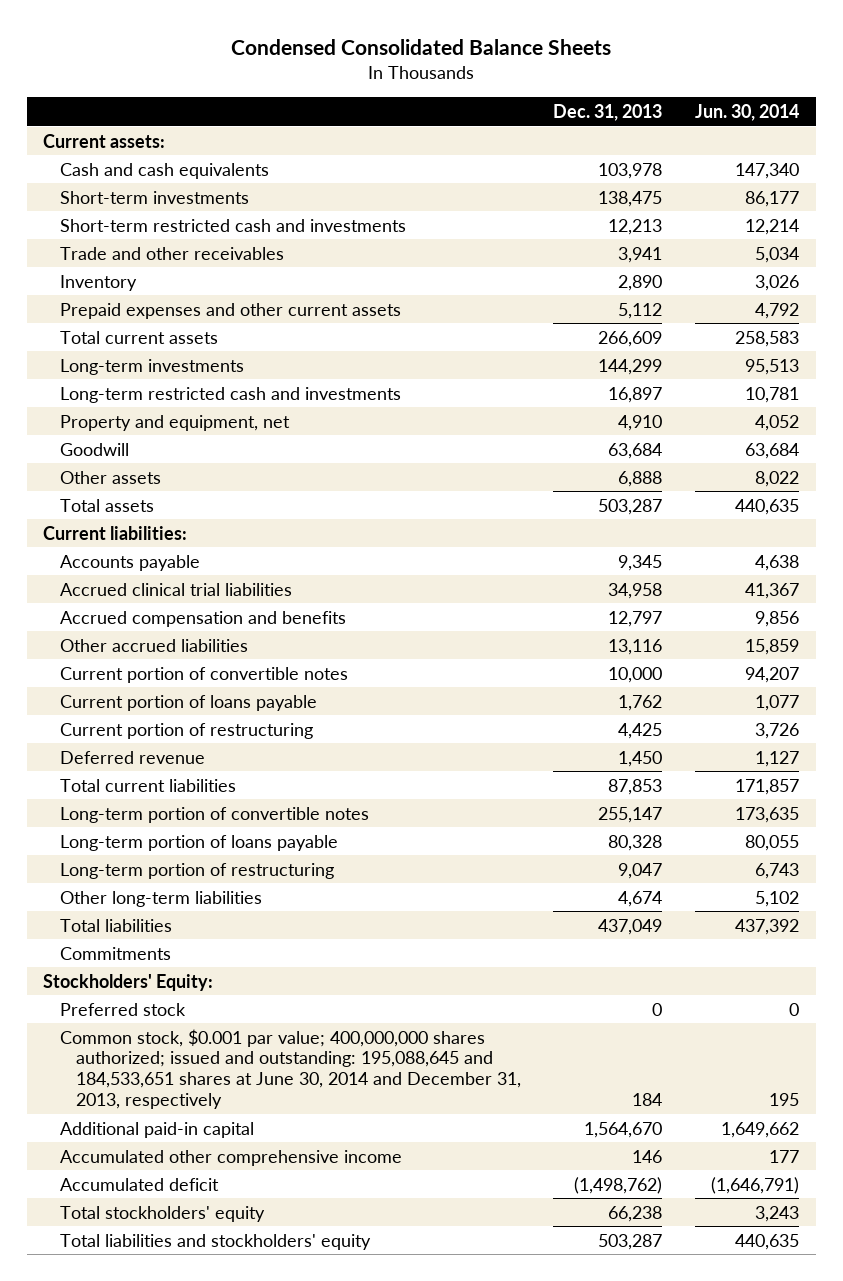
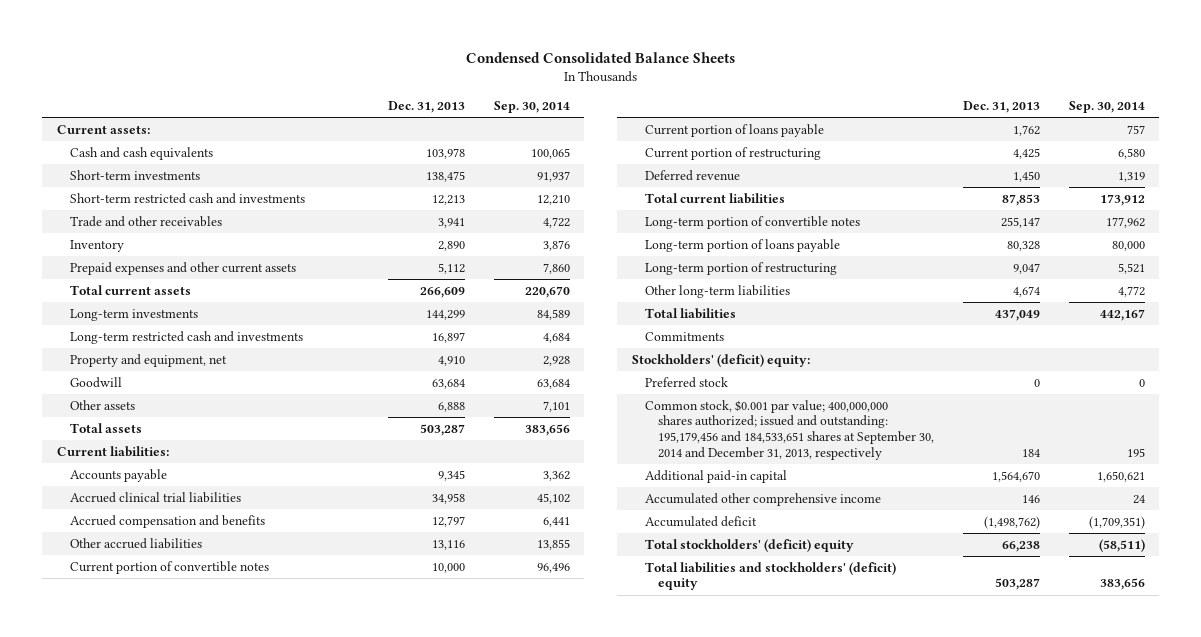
[695,104,800,122] Jun. 30, 2014 -> none
none -> [493,100,570,113] Sep. 30, 2014
[43,973,214,991] Stockholders' Equity: -> [631,353,810,367] Stockholders' (deficit) equity:
[59,1028,521,1109] Common stock, $0.001 par value; 400,000,000 shares authorized; issued and outstanding: 195,088,645 and 184,533,651 shares at June 30, 2014 and December 31, 2013, respectively -> [644,399,935,460] Common stock, $0.001 par value; 400,000,000 shares authorized; issued and outstanding: 195,179,456 and 184,533,651 shares at September 30, 2014 and December 31, 2013, respectively
[59,1205,265,1222] Total stockholders' equity -> [644,538,854,552] Total stockholders' (deficit) equity
[59,1233,371,1250] Total liabilities and stockholders' equity -> [644,561,896,591] Total liabilities and stockholders' (deficit) equity

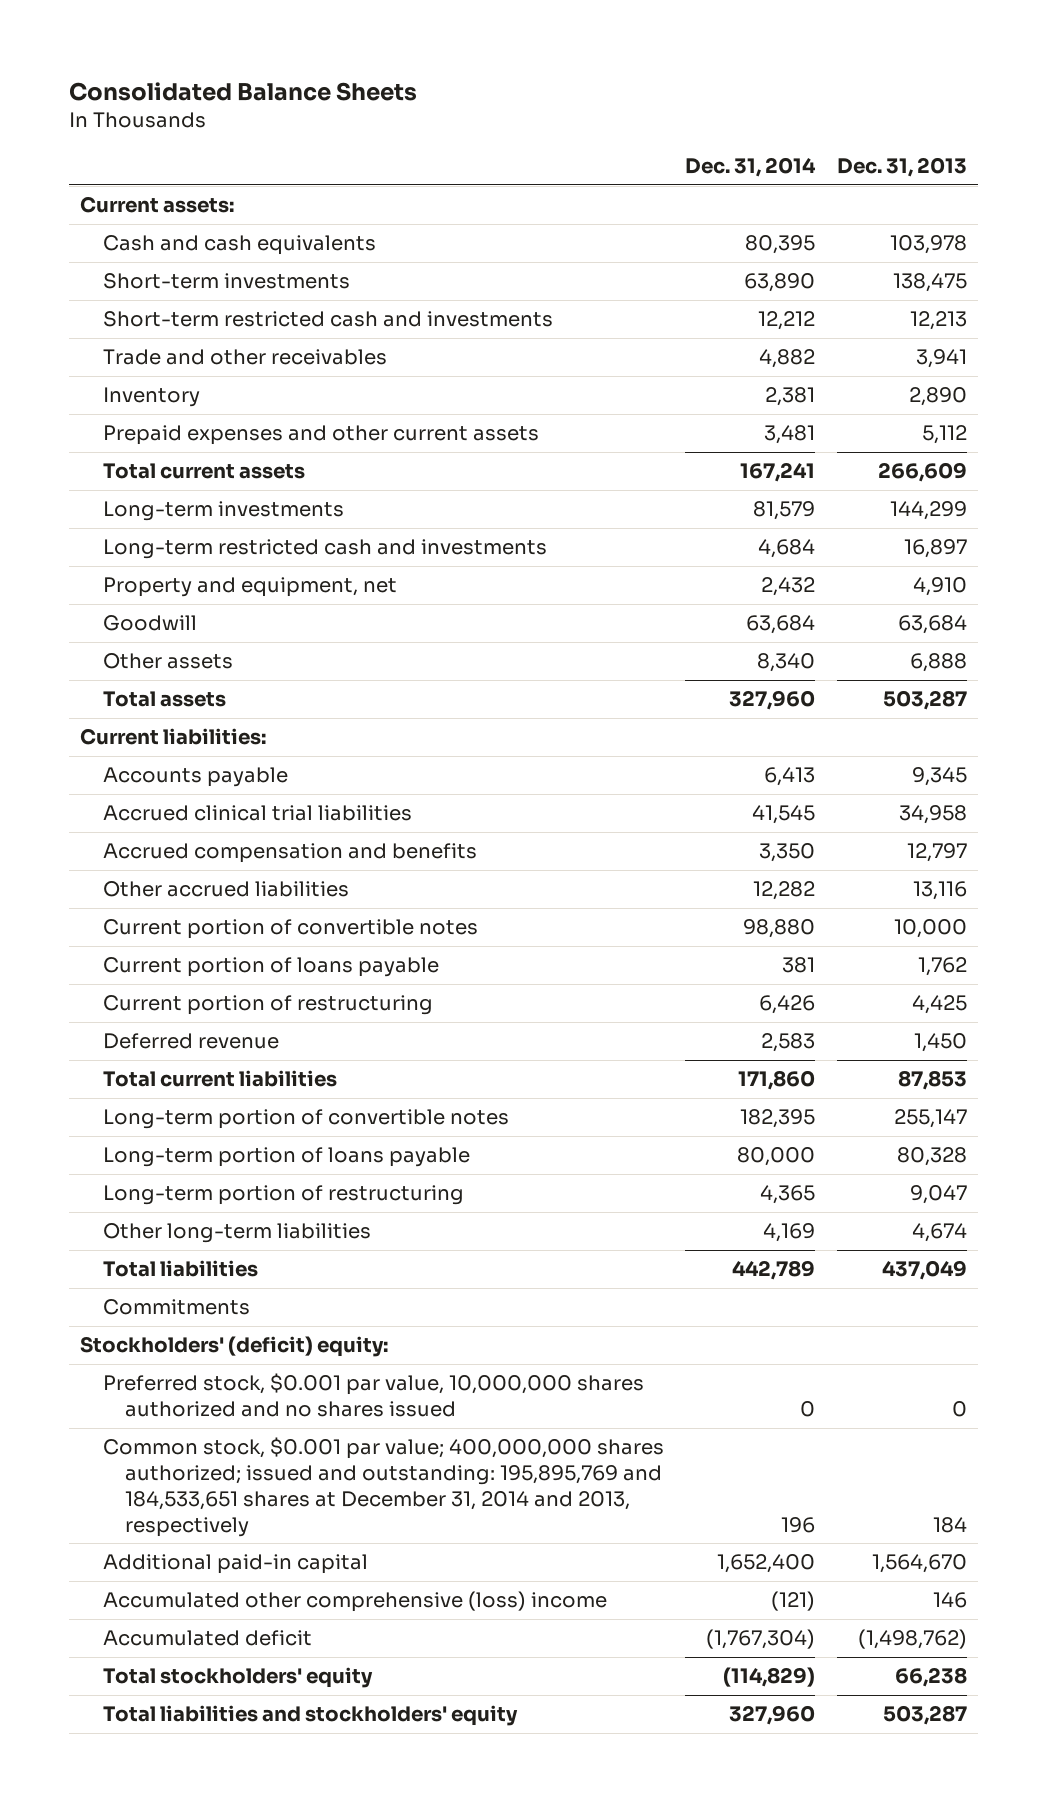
[465,51,735,63] Condensed Consolidated Balance Sheets -> [69,82,418,102] Consolidated Balance Sheets
[493,100,570,113] Sep. 30, 2014 -> none
none -> [685,157,817,178] Dec. 31, 2014
[644,376,728,388] Preferred stock -> [102,1373,644,1417] Preferred stock, $0.001 par value, 10,000,000 shares authorized and no shares issued
[644,399,935,460] Common stock, $0.001 par value; 400,000,000 shares authorized; issued and outstanding: 195,179,456 and 184,533,651 shares at September 30, 2014 and December 31, 2013, respectively -> [102,1437,664,1537] Common stock, $0.001 par value; 400,000,000 shares authorized; issued and outstanding: 195,895,769 and 184,533,651 shares at December 31, 2014 and 2013, respectively
[644,492,881,506] Accumulated other comprehensive income -> [102,1591,607,1613] Accumulated other comprehensive (loss) income
[644,538,854,552] Total stockholders' (deficit) equity -> [102,1667,373,1689] Total stockholders' equity
[644,561,896,591] Total liabilities and stockholders' (deficit) equity -> [102,1705,518,1727] Total liabilities and stockholders' equity

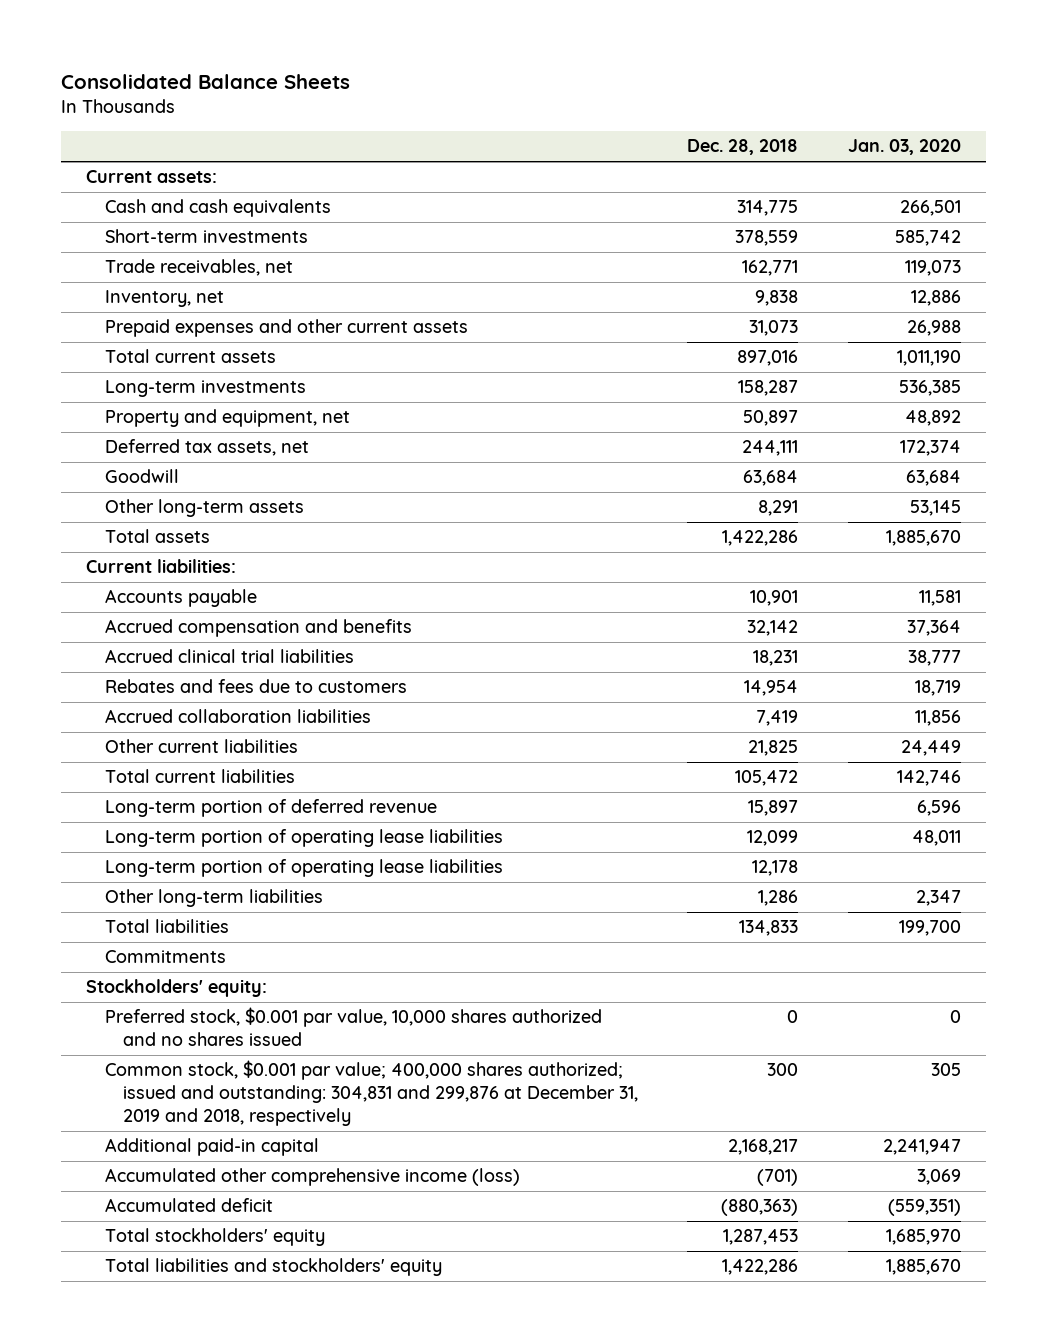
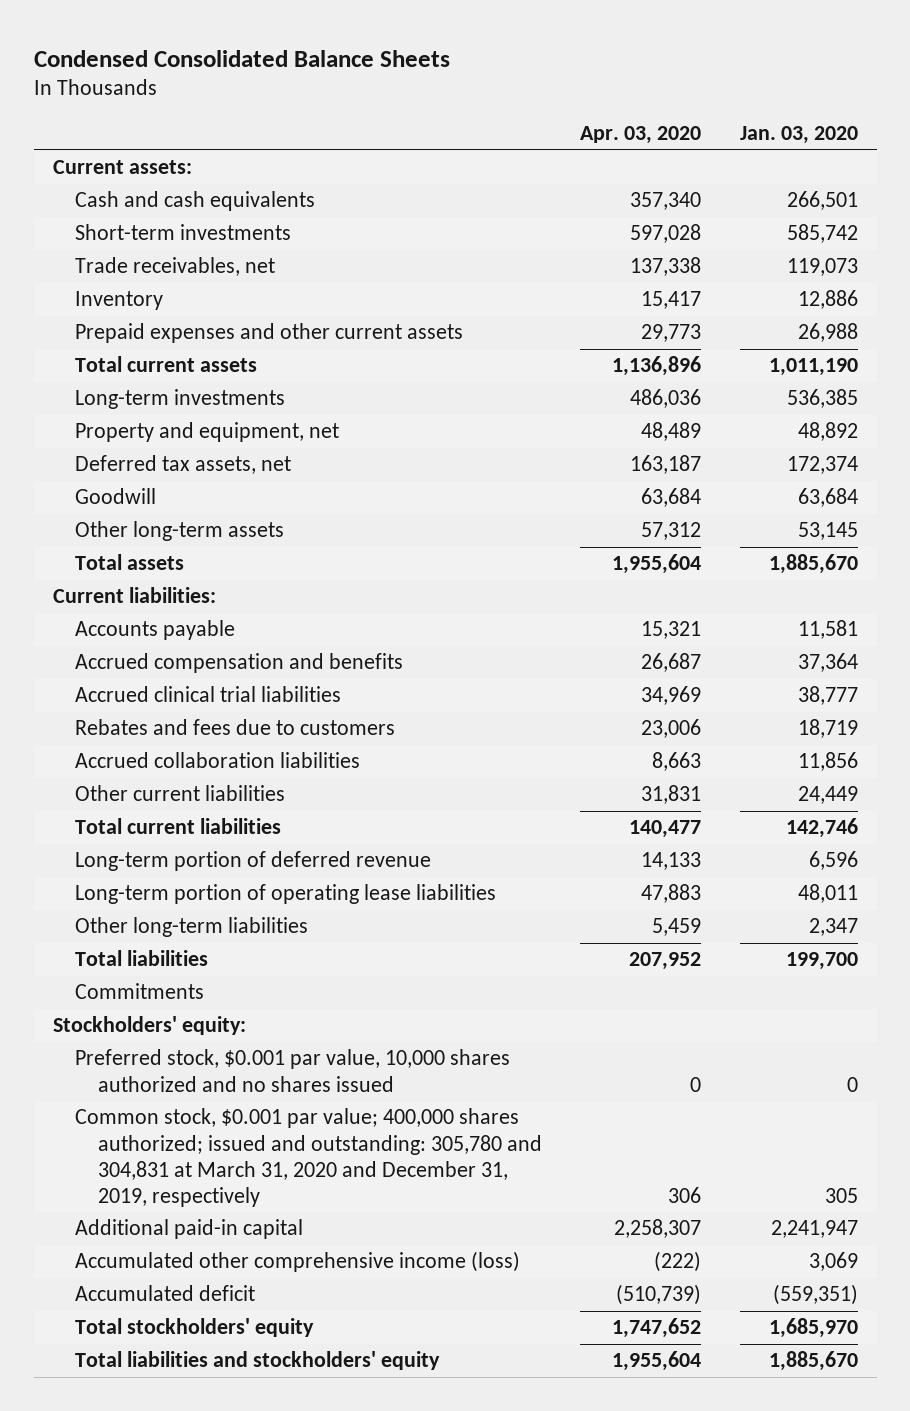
[61,74,351,90] Consolidated Balance Sheets -> [33,49,450,67] Condensed Consolidated Balance Sheets
[687,139,799,156] Dec. 28, 2018 -> none
none -> [580,125,702,144] Apr. 03, 2020
[104,290,224,308] Inventory, net -> [75,291,164,311] Inventory
[104,859,503,878] Long-term portion of operating lease liabilities -> none
[104,1060,638,1127] Common stock, $0.001 par value; 400,000 shares authorized; issued and outstanding: 304,831 and 299,876 at December 31, 2019 and 2018, respectively -> [75,1108,542,1207] Common stock, $0.001 par value; 400,000 shares authorized; issued and outstanding: 305,780 and 304,831 at March 31, 2020 and December 31, 2019, respectively

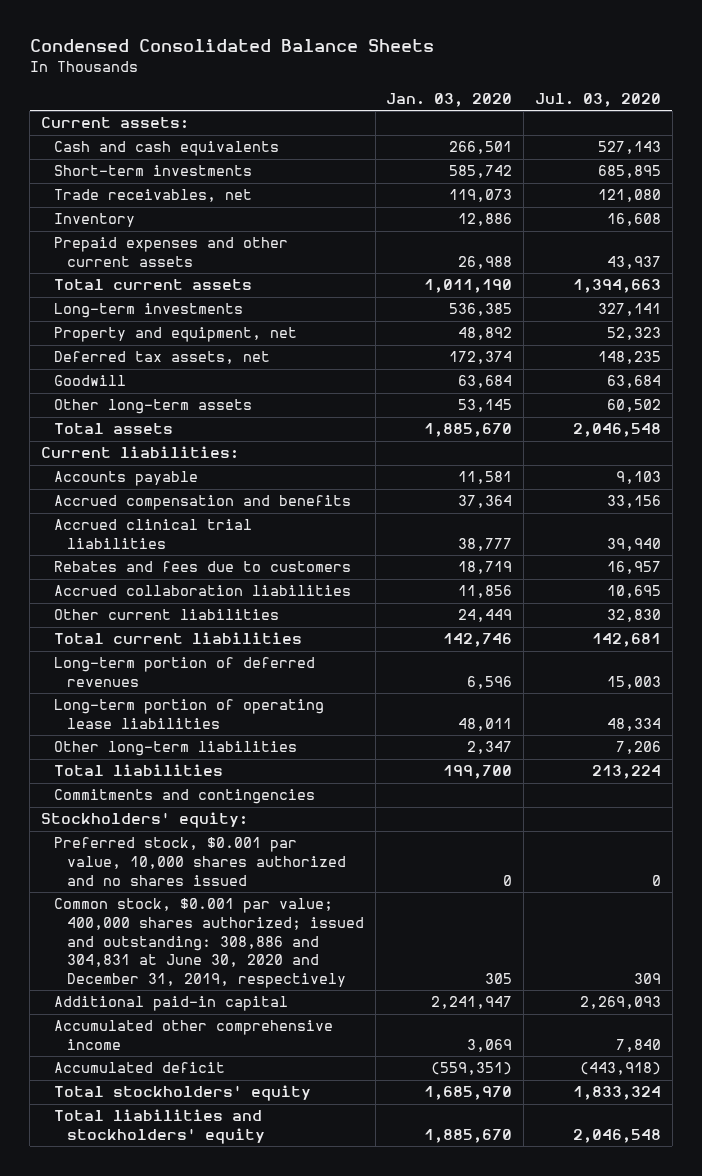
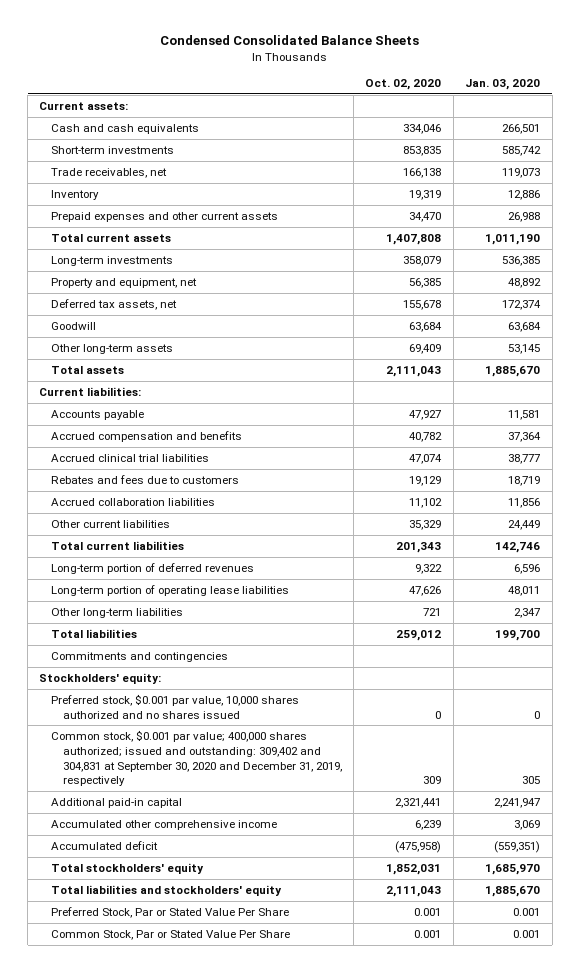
[534,92,661,107] Jul. 03, 2020 -> none
none -> [365,78,442,90] Oct. 02, 2020
[53,898,364,988] Common stock, $0.001 par value; 400,000 shares authorized; issued and outstanding: 308,886 and 304,831 at June 30, 2020 and December 31, 2019, respectively -> [50,729,342,787] Common stock, $0.001 par value; 400,000 shares authorized; issued and outstanding: 309,402 and 304,831 at September 30, 2020 and December 31, 2019, respectively
none -> [50,906,289,918] Preferred Stock, Par or Stated Value Per Share
none -> [50,929,290,940] Common Stock, Par or Stated Value Per Share

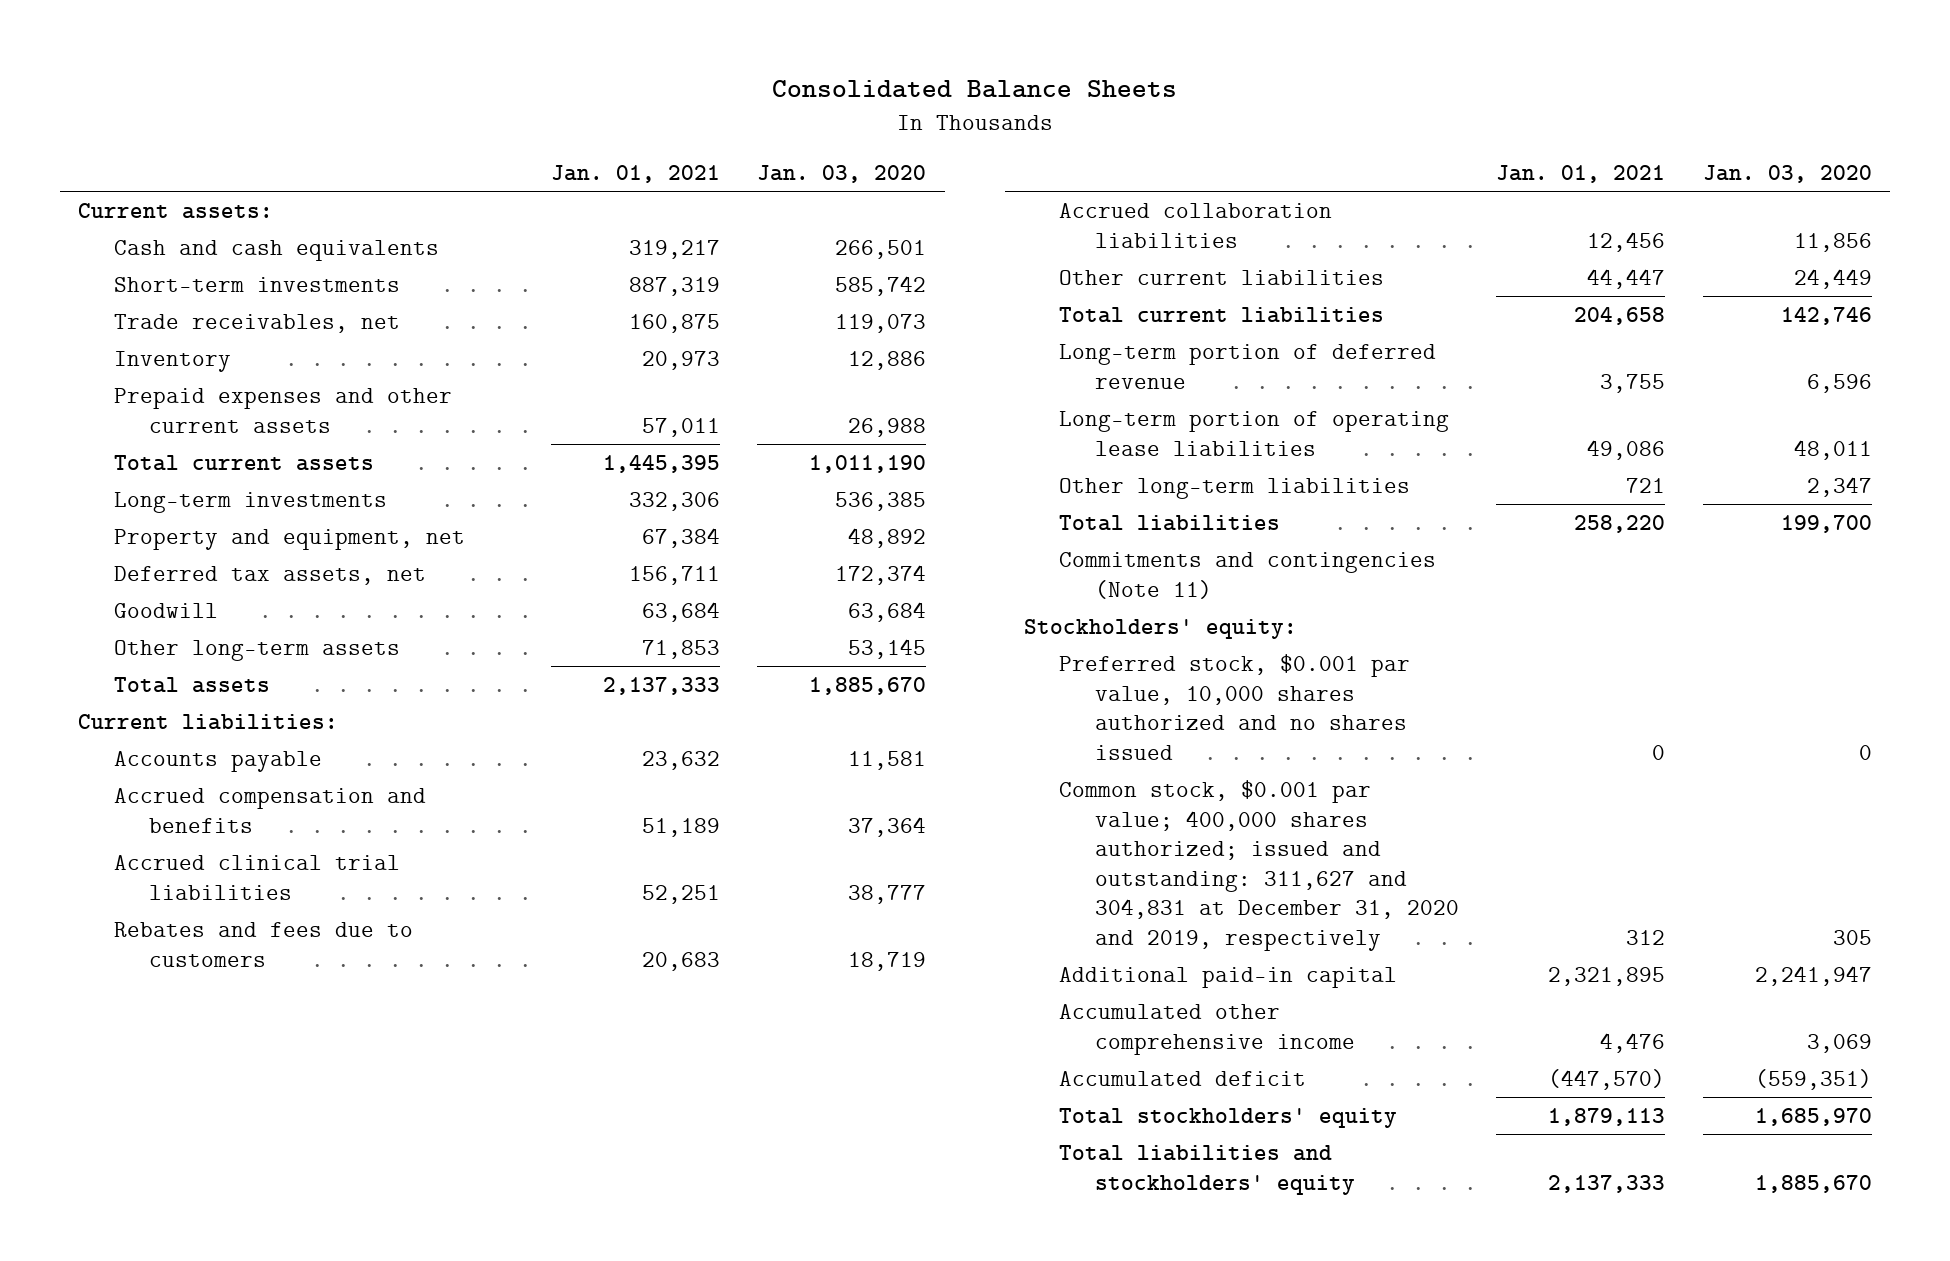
[159,35,419,46] Condensed Consolidated Balance Sheets -> [772,80,1178,99] Consolidated Balance Sheets
[365,78,442,90] Oct. 02, 2020 -> none
none -> [550,164,720,183] Jan. 01, 2021
[50,562,254,574] Long-term portion of deferred revenues -> [1059,343,1437,389] Long-term portion of deferred revenue
[50,651,228,662] Commitments and contingencies -> [1059,551,1437,599] Commitments and contingencies (Note 11)
[50,729,342,787] Common stock, $0.001 par value; 400,000 shares authorized; issued and outstanding: 309,402 and 304,831 at September 30, 2020 and December 31, 2019, respectively -> [1059,779,1459,952] Common stock, $0.001 par value; 400,000 shares authorized; issued and outstanding: 311,627 and 304,831 at December 31, 2020 and 2019, respectively
[50,906,289,918] Preferred Stock, Par or Stated Value Per Share -> none
[50,929,290,940] Common Stock, Par or Stated Value Per Share -> none

